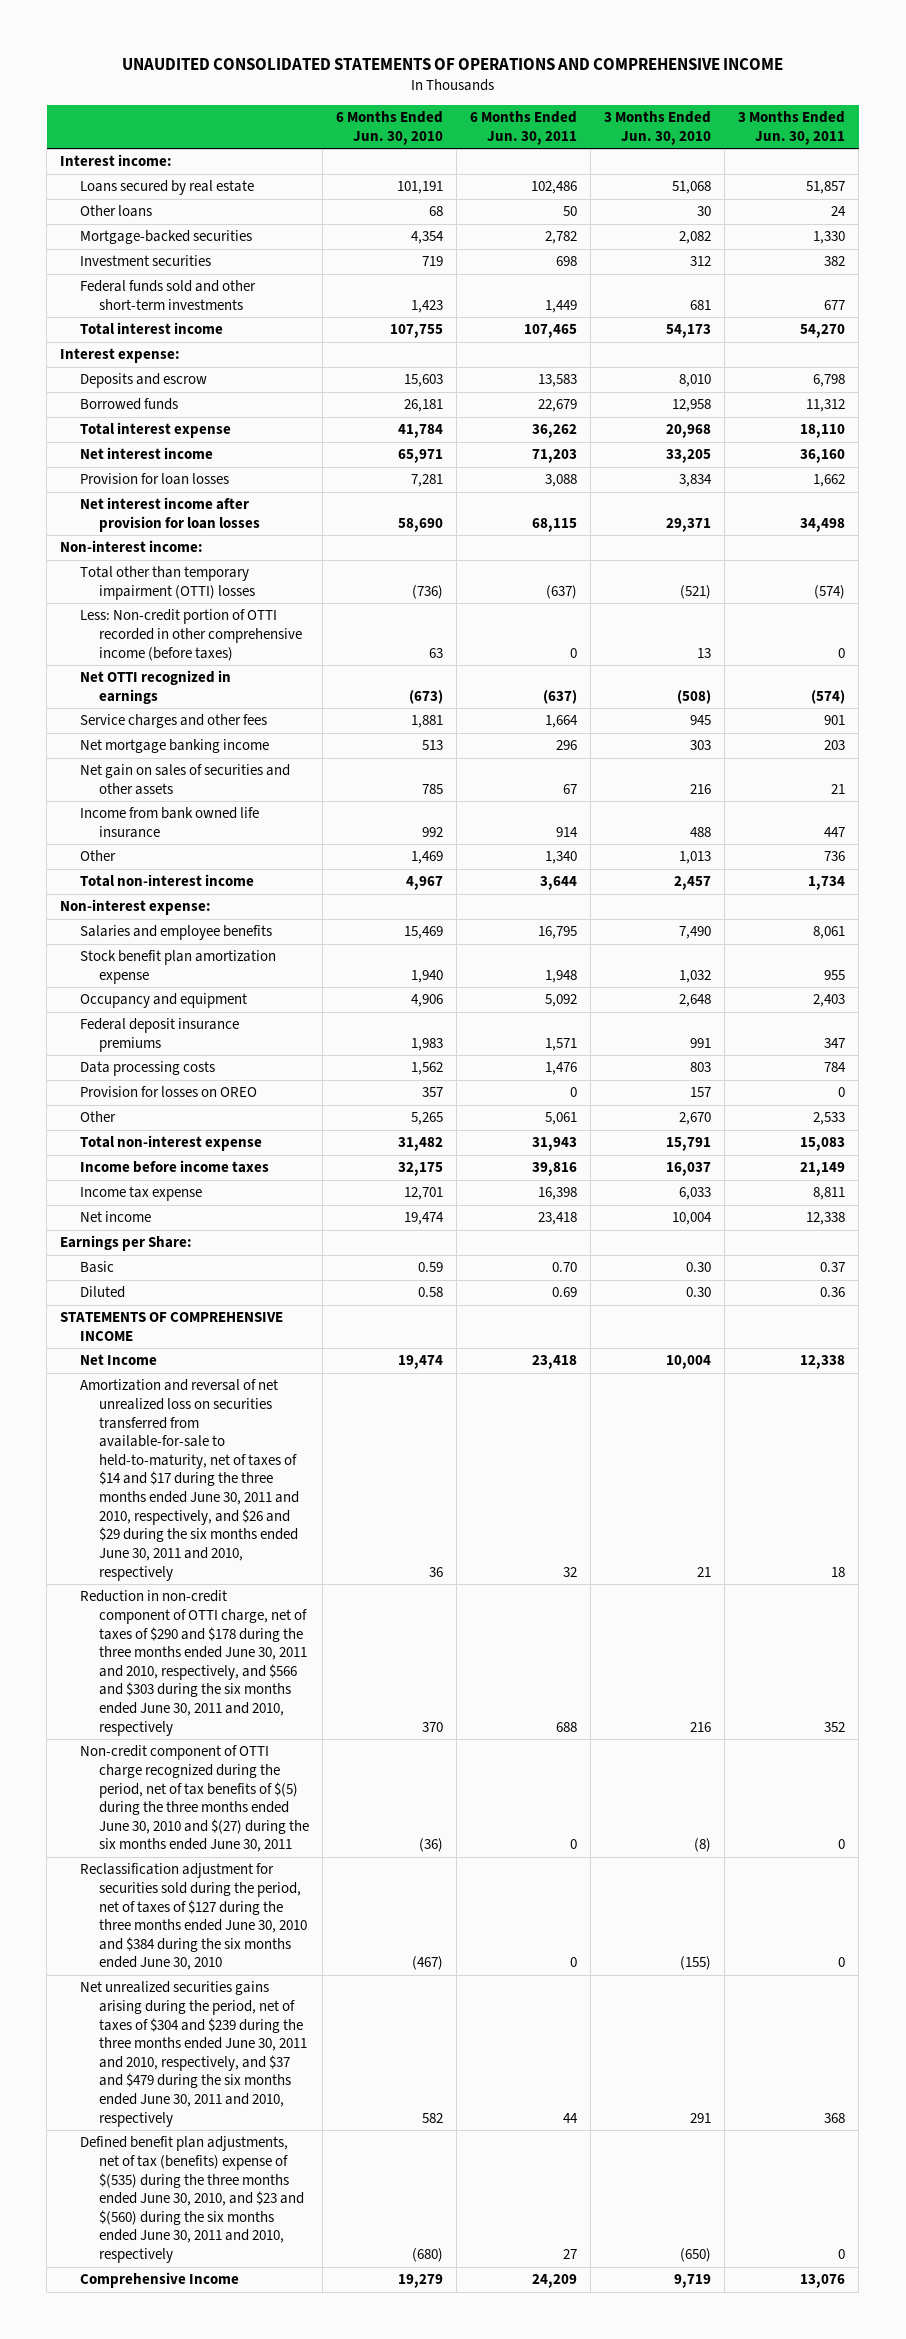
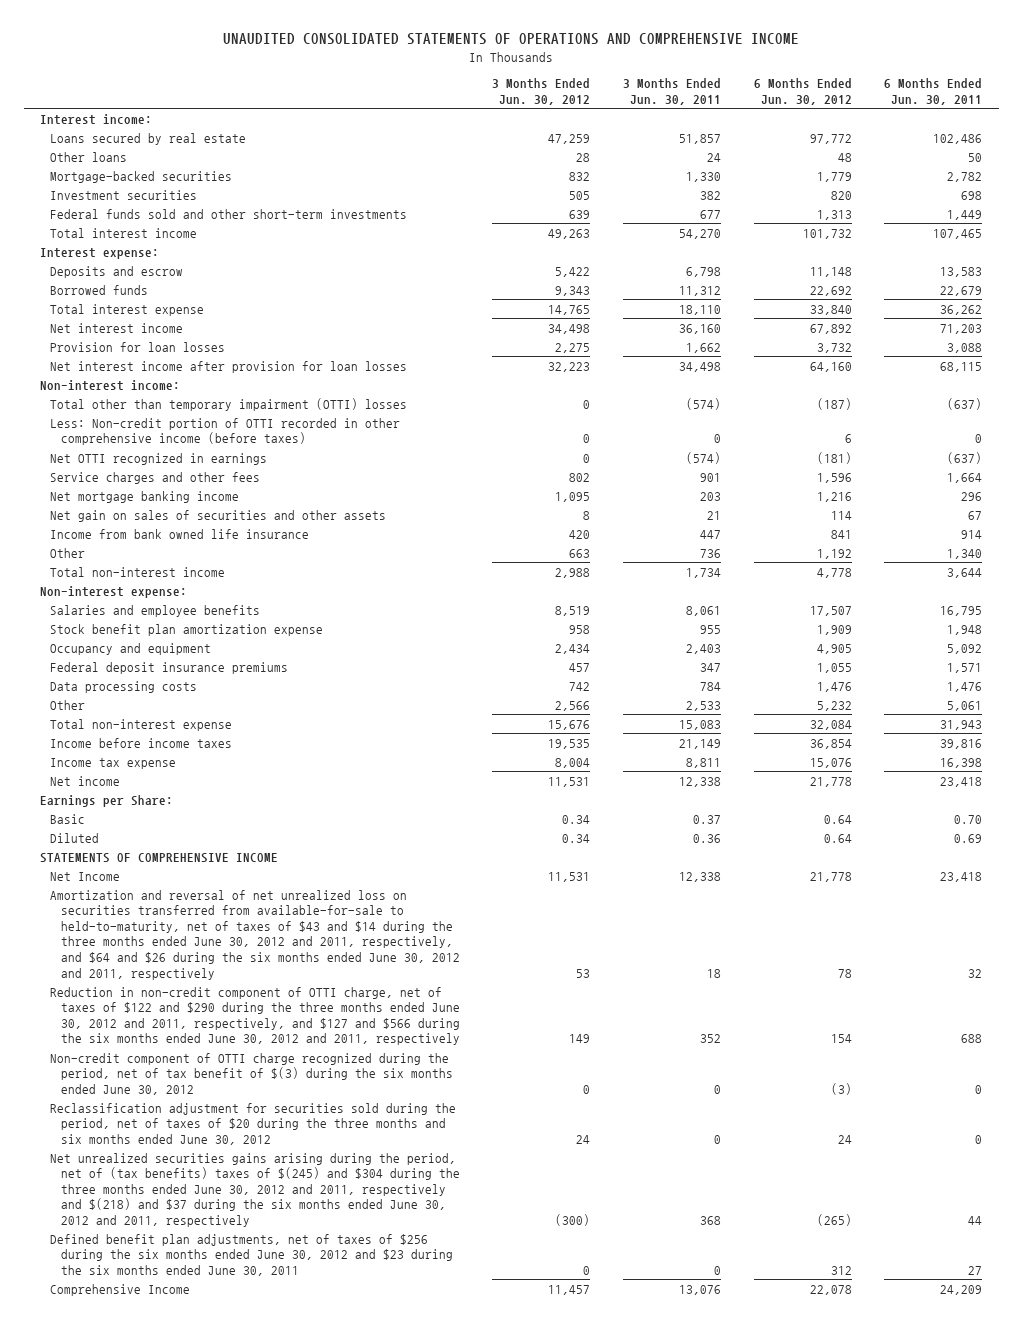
[335,111,443,146] 6 Months Ended Jun. 30, 2010 -> none
[604,111,712,146] 3 Months Ended Jun. 30, 2010 -> none
none -> [492,78,591,105] 3 Months Ended Jun. 30, 2012
none -> [753,78,852,105] 6 Months Ended Jun. 30, 2012
[79,1086,257,1098] Provision for losses on OREO -> none
[79,1379,299,1581] Amortization and reversal of net unrealized loss on securities transferred from available-for-sale to held-to-maturity, net of taxes of $14 and $17 during the three months ended June 30, 2011 and 2010, respectively, and $26 and $29 during the six months ended June 30, 2011 and 2010, respectively -> [50,889,460,980] Amortization and reversal of net unrealized loss on securities transferred from available-for-sale to held-to-maturity, net of taxes of $43 and $14 during the three months ended June 30, 2012 and 2011, respectively, and $64 and $26 during the six months ended June 30, 2012 and 2011, respectively
[79,1590,307,1736] Reduction in non-credit component of OTTI charge, net of taxes of $290 and $178 during the three months ended June 30, 2011 and 2010, respectively, and $566 and $303 during the six months ended June 30, 2011 and 2010, respectively -> [50,986,460,1046] Reduction in non-credit component of OTTI charge, net of taxes of $122 and $290 during the three months ended June 30, 2012 and 2011, respectively, and $127 and $566 during the six months ended June 30, 2012 and 2011, respectively
[79,1745,309,1853] Non-credit component of OTTI charge recognized during the period, net of tax benefits of $(5) during the three months ended June 30, 2010 and $(27) during the six months ended June 30, 2011 -> [50,1052,453,1095] Non-credit component of OTTI charge recognized during the period, net of tax benefit of $(3) during the six months ended June 30, 2012
[79,1863,307,1971] Reclassification adjustment for securities sold during the period, net of taxes of $127 during the three months ended June 30, 2010 and $384 during the six months ended June 30, 2010 -> [50,1102,457,1145] Reclassification adjustment for securities sold during the period, net of taxes of $20 during the three months and six months ended June 30, 2012
[79,1981,307,2127] Net unrealized securities gains arising during the period, net of taxes of $304 and $239 during the three months ended June 30, 2011 and 2010, respectively, and $37 and $479 during the six months ended June 30, 2011 and 2010, respectively -> [50,1152,460,1227] Net unrealized securities gains arising during the period, net of (tax benefits) taxes of $(245) and $304 during the three months ended June 30, 2012 and 2011, respectively and $(218) and $37 during the six months ended June 30, 2012 and 2011, respectively
[79,2136,304,2264] Defined benefit plan adjustments, net of tax (benefits) expense of $(535) during the three months ended June 30, 2010, and $23 and $(560) during the six months ended June 30, 2011 and 2010, respectively -> [50,1233,453,1276] Defined benefit plan adjustments, net of taxes of $256 during the six months ended June 30, 2012 and $23 during the six months ended June 30, 2011

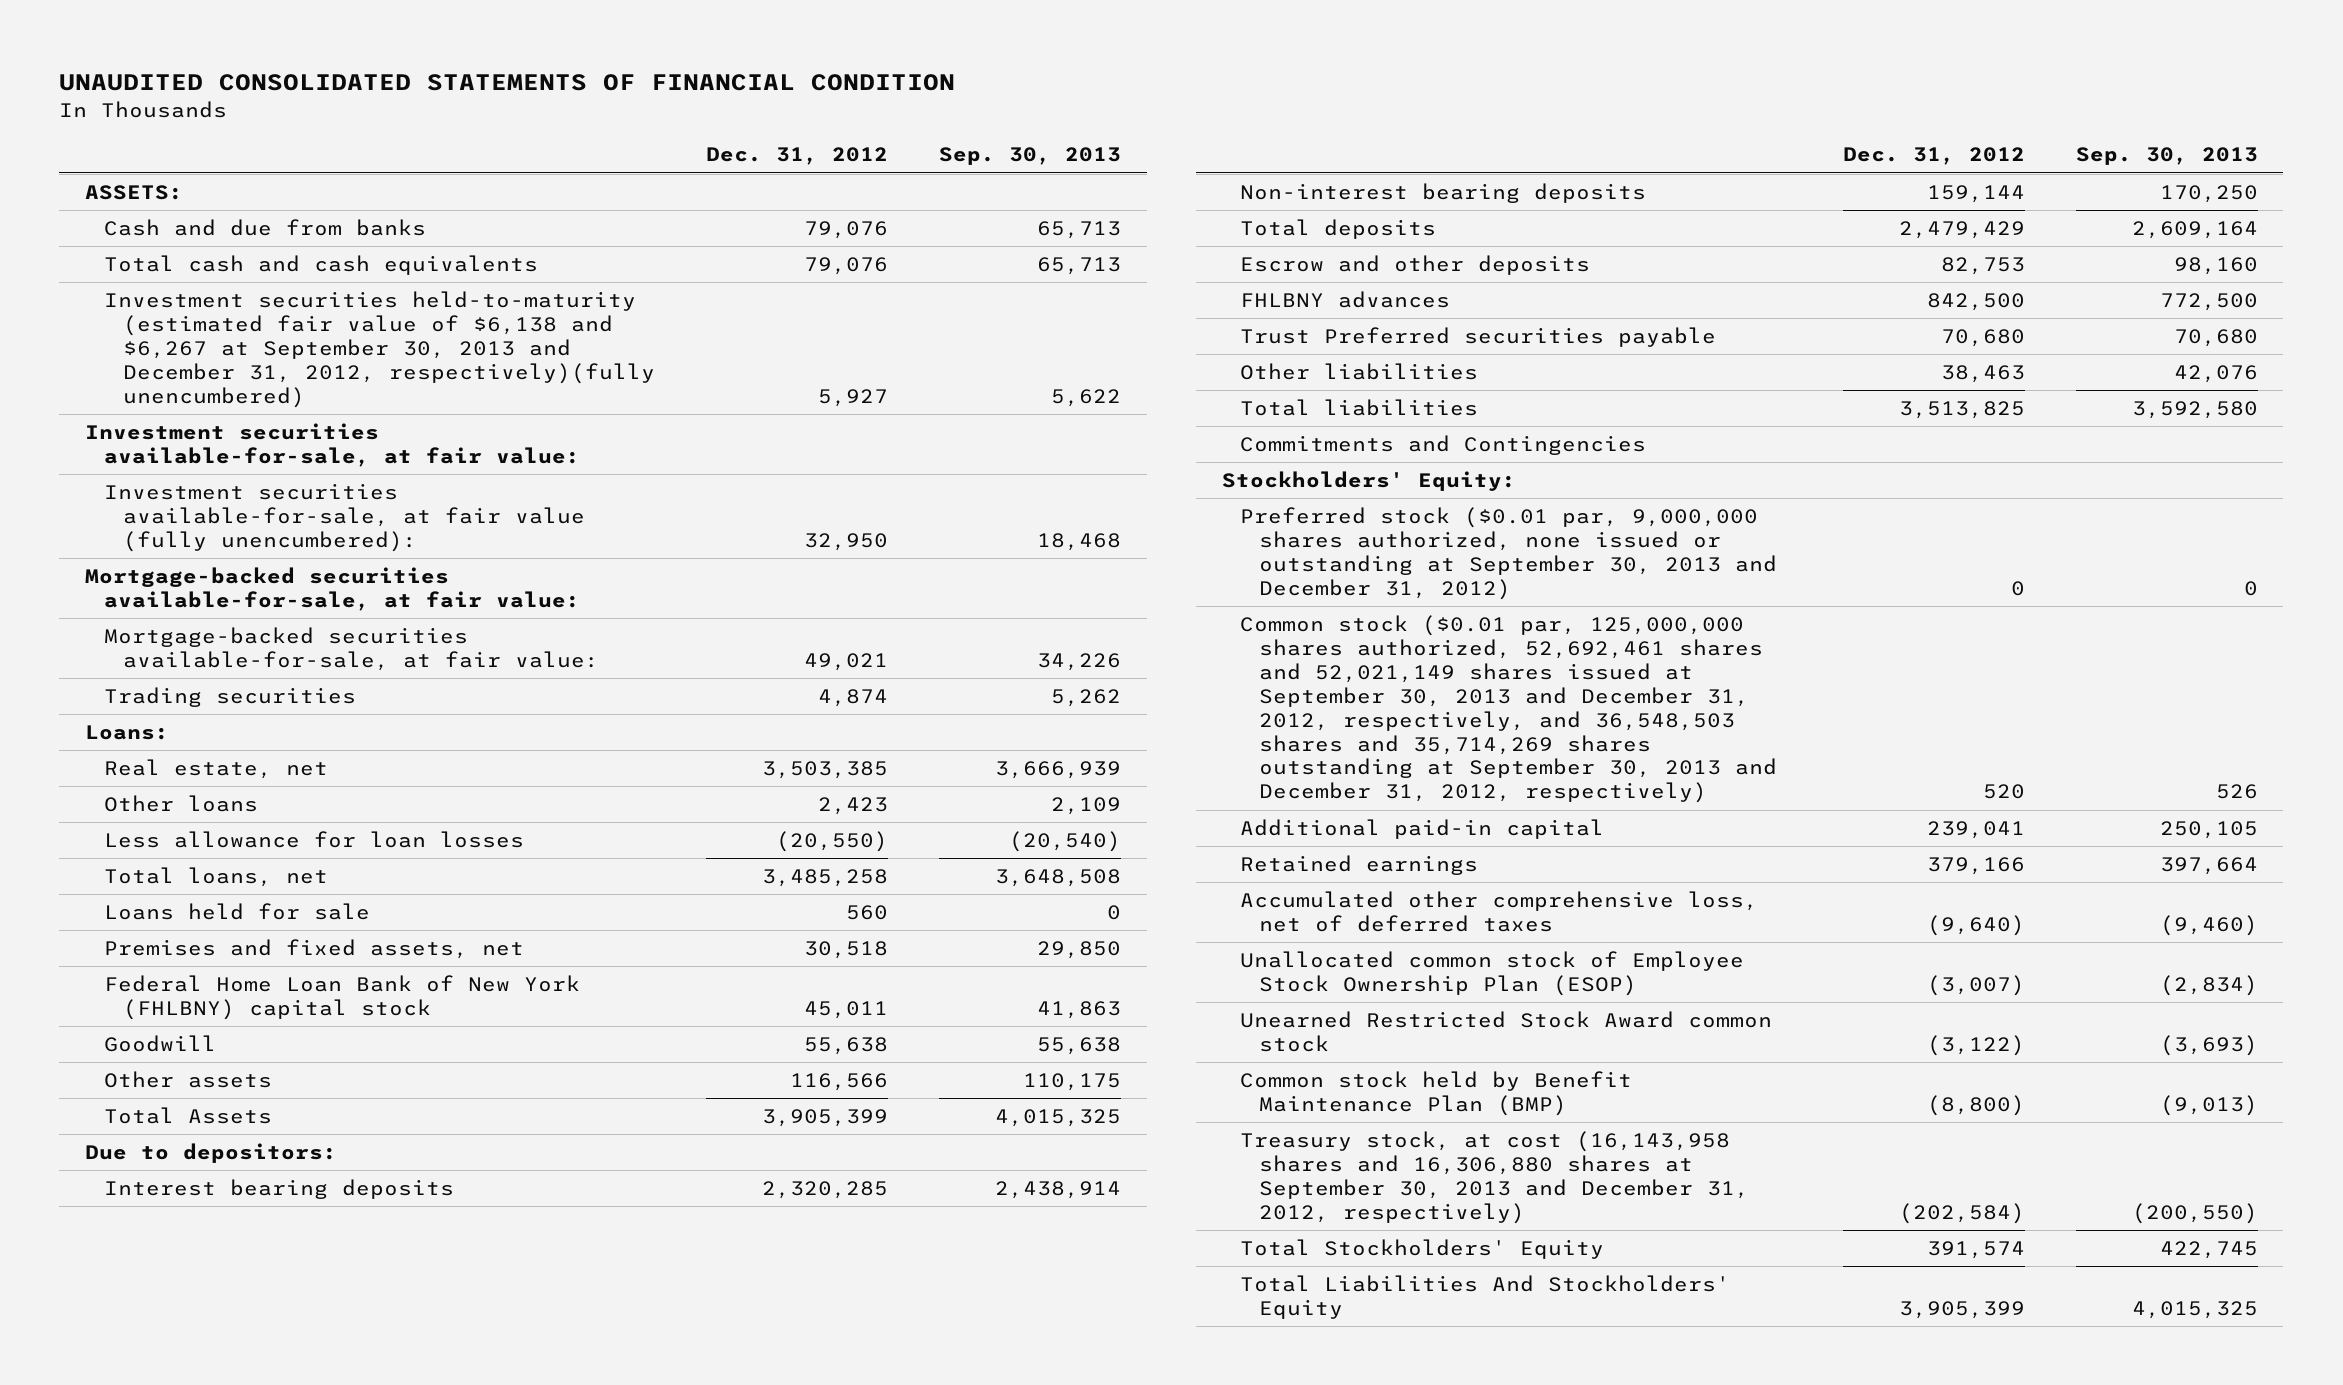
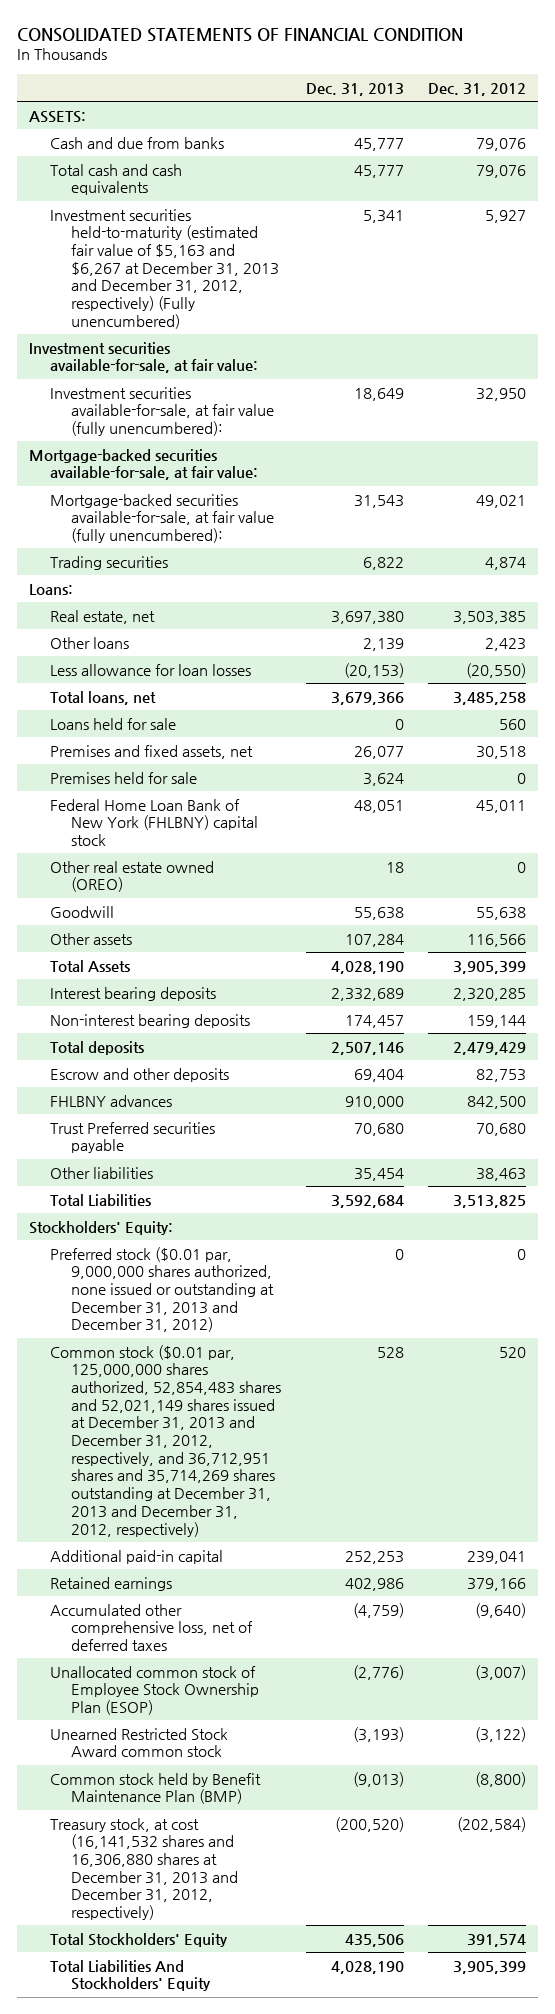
[59,74,956,92] UNAUDITED CONSOLIDATED STATEMENTS OF FINANCIAL CONDITION -> [16,27,463,42] CONSOLIDATED STATEMENTS OF FINANCIAL CONDITION
[939,147,1122,166] Sep. 30, 2013 -> none
none -> [305,82,404,96] Dec. 31, 2013
[103,291,655,408] Investment securities held-to-maturity (estimated fair value of $6,138 and $6,267 at September 30, 2013 and December 31, 2012, respectively)(fully unencumbered) -> [50,208,280,329] Investment securities held-to-maturity (estimated fair value of $5,163 and $6,267 at December 31, 2013 and December 31, 2012, respectively) (Fully unencumbered)
[103,627,599,671] Mortgage-backed securities available-for-sale, at fair value: -> [50,493,275,544] Mortgage-backed securities available-for-sale, at fair value (fully unencumbered):
none -> [50,771,198,784] Premises held for sale
none -> [50,860,215,893] Other real estate owned (OREO)
[85,1143,338,1164] Due to depositors: -> none
[1240,435,1647,456] Commitments and Contingencies -> none
[1240,399,1479,417] Total liabilities -> [50,1193,152,1206] Total Liabilities
[1240,507,1778,600] Preferred stock ($0.01 par, 9,000,000 shares authorized, none issued or outstanding at September 30, 2013 and December 31, 2012) -> [50,1246,275,1333] Preferred stock ($0.01 par, 9,000,000 shares authorized, none issued or outstanding at December 31, 2013 and December 31, 2012)
[1240,615,1778,804] Common stock ($0.01 par, 125,000,000 shares authorized, 52,692,461 shares and 52,021,149 shares issued at September 30, 2013 and December 31, 2012, respectively, and 36,548,503 shares and 35,714,269 shares outstanding at September 30, 2013 and December 31, 2012, respectively) -> [50,1344,282,1537] Common stock ($0.01 par, 125,000,000 shares authorized, 52,854,483 shares and 52,021,149 shares issued at December 31, 2013 and December 31, 2012, respectively, and 36,712,951 shares and 35,714,269 shares outstanding at December 31, 2013 and December 31, 2012, respectively)
[1240,1131,1750,1224] Treasury stock, at cost (16,143,958 shares and 16,306,880 shares at September 30, 2013 and December 31, 2012, respectively) -> [50,1817,239,1921] Treasury stock, at cost (16,141,532 shares and 16,306,880 shares at December 31, 2013 and December 31, 2012, respectively)

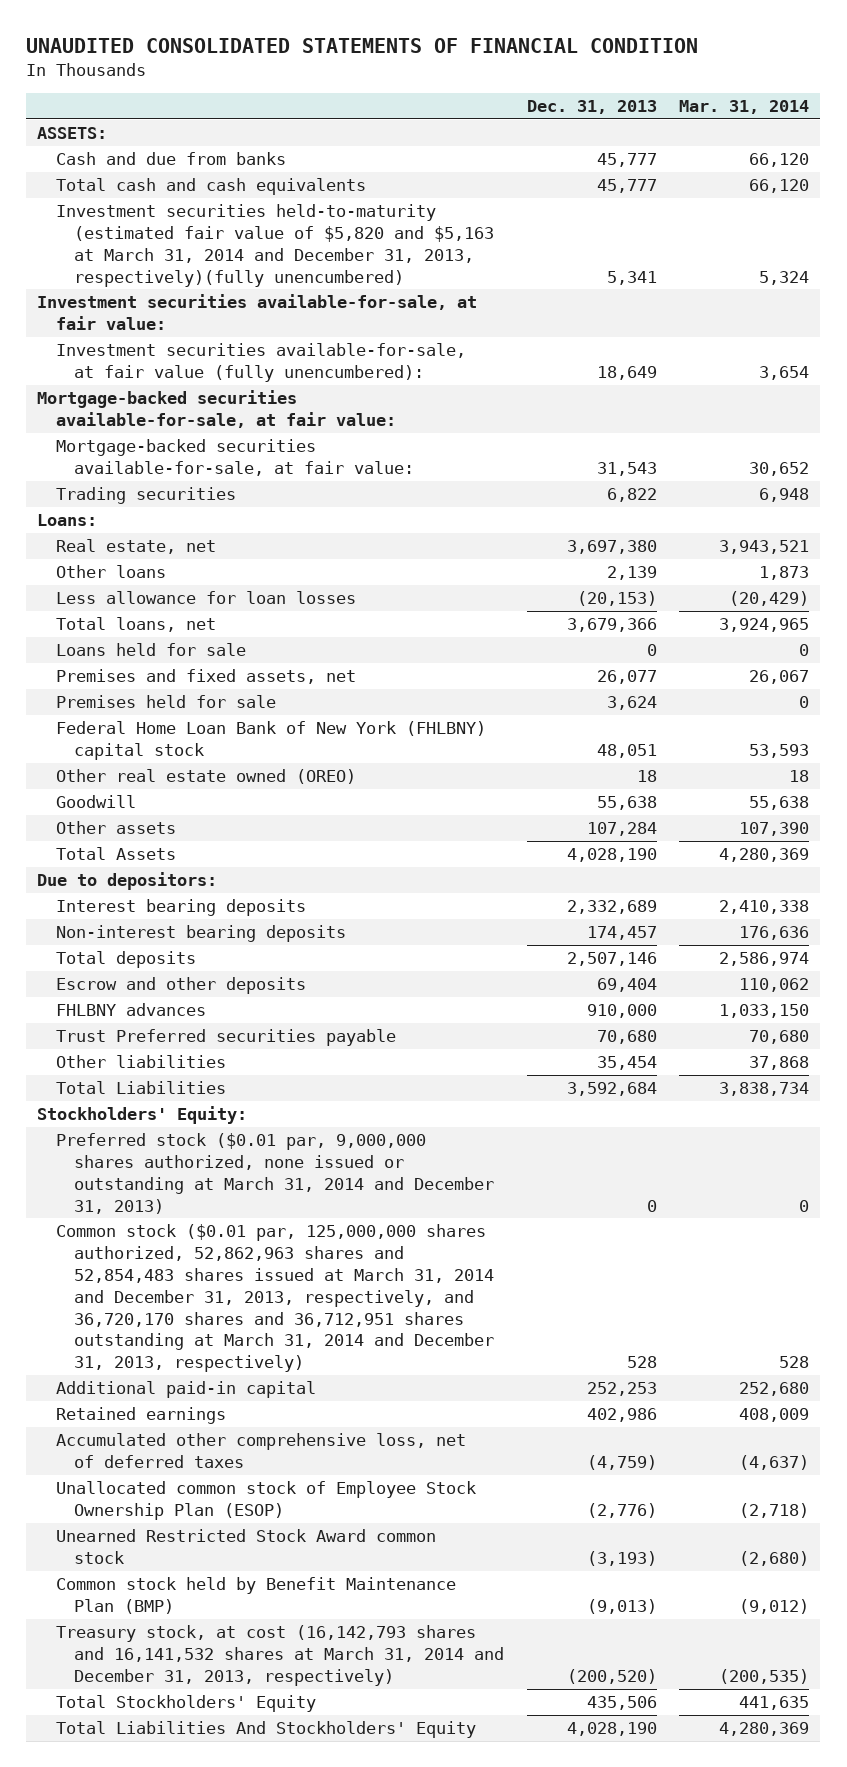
[16,27,463,42] CONSOLIDATED STATEMENTS OF FINANCIAL CONDITION -> [26,37,699,53] UNAUDITED CONSOLIDATED STATEMENTS OF FINANCIAL CONDITION
[427,82,526,96] Dec. 31, 2012 -> none
none -> [679,99,810,114] Mar. 31, 2014
[50,208,280,329] Investment securities held-to-maturity (estimated fair value of $5,163 and $6,267 at December 31, 2013 and December 31, 2012, respectively) (Fully unencumbered) -> [55,204,495,287] Investment securities held-to-maturity (estimated fair value of $5,820 and $5,163 at March 31, 2014 and December 31, 2013, respectively)(fully unencumbered)
[50,493,275,544] Mortgage-backed securities available-for-sale, at fair value (fully unencumbered): -> [55,439,415,477] Mortgage-backed securities available-for-sale, at fair value:
none -> [37,872,218,891] Due to depositors:
[50,1246,275,1333] Preferred stock ($0.01 par, 9,000,000 shares authorized, none issued or outstanding at December 31, 2013 and December 31, 2012) -> [55,1133,495,1214] Preferred stock ($0.01 par, 9,000,000 shares authorized, none issued or outstanding at March 31, 2014 and December 31, 2013)
[50,1344,282,1537] Common stock ($0.01 par, 125,000,000 shares authorized, 52,854,483 shares and 52,021,149 shares issued at December 31, 2013 and December 31, 2012, respectively, and 36,712,951 shares and 35,714,269 shares outstanding at December 31, 2013 and December 31, 2012, respectively) -> [55,1224,495,1373] Common stock ($0.01 par, 125,000,000 shares authorized, 52,862,963 shares and 52,854,483 shares issued at March 31, 2014 and December 31, 2013, respectively, and 36,720,170 shares and 36,712,951 shares outstanding at March 31, 2014 and December 31, 2013, respectively)
[50,1817,239,1921] Treasury stock, at cost (16,141,532 shares and 16,306,880 shares at December 31, 2013 and December 31, 2012, respectively) -> [55,1625,505,1686] Treasury stock, at cost (16,142,793 shares and 16,141,532 shares at March 31, 2014 and December 31, 2013, respectively)

